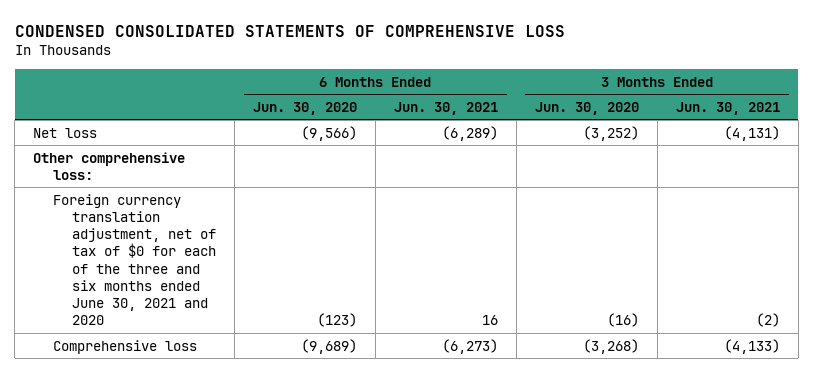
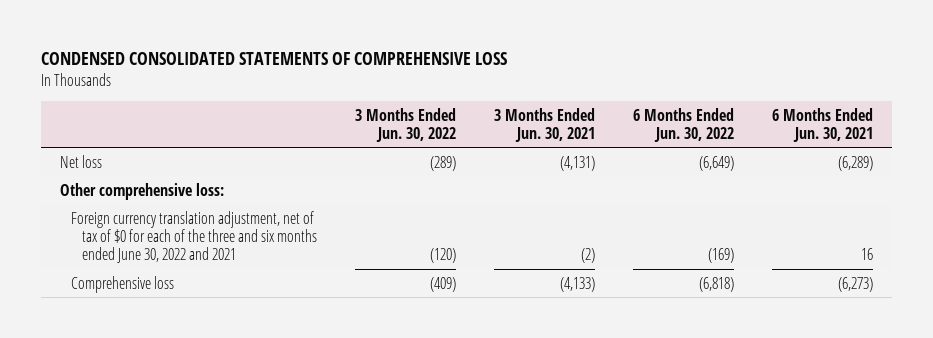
[252,101,357,115] Jun. 30, 2020 -> none
[534,101,639,115] Jun. 30, 2020 -> none
none -> [354,107,456,142] 3 Months Ended Jun. 30, 2022
none -> [632,107,734,142] 6 Months Ended Jun. 30, 2022
[52,193,216,326] Foreign currency translation adjustment, net of tax of $0 for each of the three and six months ended June 30, 2021 and 2020 -> [70,210,317,264] Foreign currency translation adjustment, net of tax of $0 for each of the three and six months ended June 30, 2022 and 2021

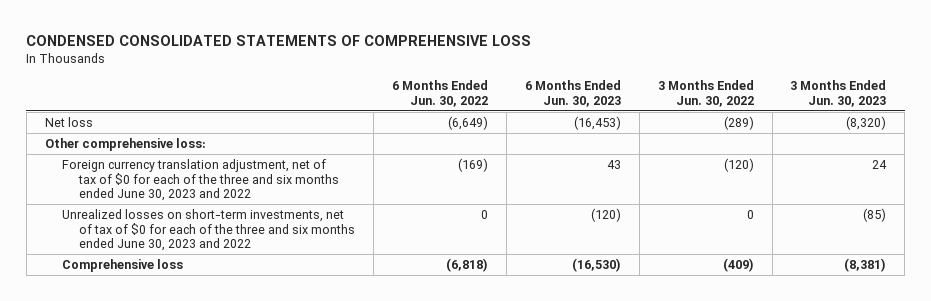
[493,107,595,142] 3 Months Ended Jun. 30, 2021 -> none
[771,107,873,142] 6 Months Ended Jun. 30, 2021 -> none
none -> [524,80,621,107] 6 Months Ended Jun. 30, 2023
none -> [790,80,887,107] 3 Months Ended Jun. 30, 2023
[70,210,317,264] Foreign currency translation adjustment, net of tax of $0 for each of the three and six months ended June 30, 2022 and 2021 -> [61,158,339,202] Foreign currency translation adjustment, net of tax of $0 for each of the three and six months ended June 30, 2023 and 2022
none -> [61,208,355,252] Unrealized losses on short-term investments, net of tax of $0 for each of the three and six months ended June 30, 2023 and 2022

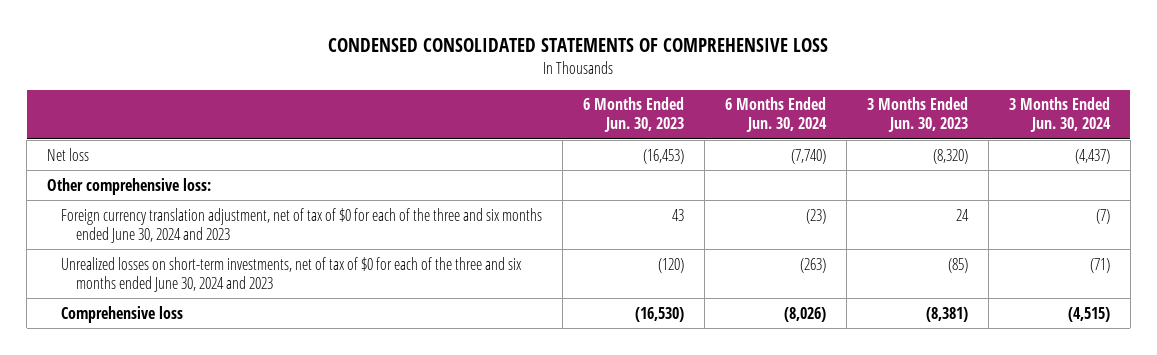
[391,80,488,107] 6 Months Ended Jun. 30, 2022 -> none
[657,80,754,107] 3 Months Ended Jun. 30, 2022 -> none
none -> [725,97,828,133] 6 Months Ended Jun. 30, 2024
none -> [1008,97,1111,133] 3 Months Ended Jun. 30, 2024
[61,158,339,202] Foreign currency translation adjustment, net of tax of $0 for each of the three and six months ended June 30, 2023 and 2022 -> [61,207,543,243] Foreign currency translation adjustment, net of tax of $0 for each of the three and six months ended June 30, 2024 and 2023
[61,208,355,252] Unrealized losses on short-term investments, net of tax of $0 for each of the three and six months ended June 30, 2023 and 2022 -> [61,256,523,292] Unrealized losses on short-term investments, net of tax of $0 for each of the three and six months ended June 30, 2024 and 2023

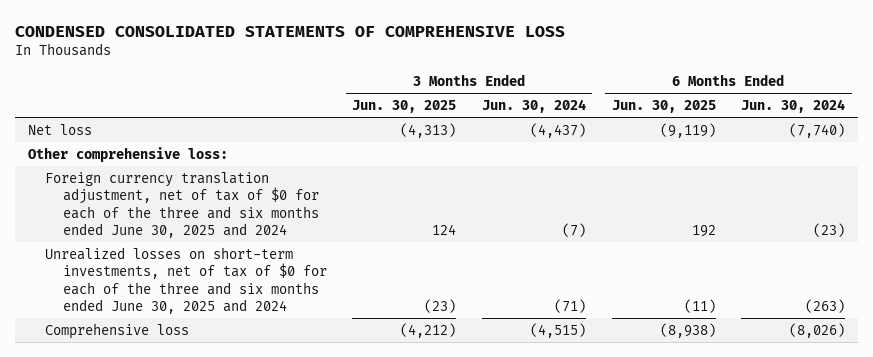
[583,97,685,133] 6 Months Ended Jun. 30, 2023 -> none
[866,97,968,133] 3 Months Ended Jun. 30, 2023 -> none
none -> [352,100,457,114] Jun. 30, 2025
none -> [611,100,716,114] Jun. 30, 2025
[61,207,543,243] Foreign currency translation adjustment, net of tax of $0 for each of the three and six months ended June 30, 2024 and 2023 -> [45,171,319,239] Foreign currency translation adjustment, net of tax of $0 for each of the three and six months ended June 30, 2025 and 2024
[61,256,523,292] Unrealized losses on short-term investments, net of tax of $0 for each of the three and six months ended June 30, 2024 and 2023 -> [45,246,327,315] Unrealized losses on short-term investments, net of tax of $0 for each of the three and six months ended June 30, 2025 and 2024

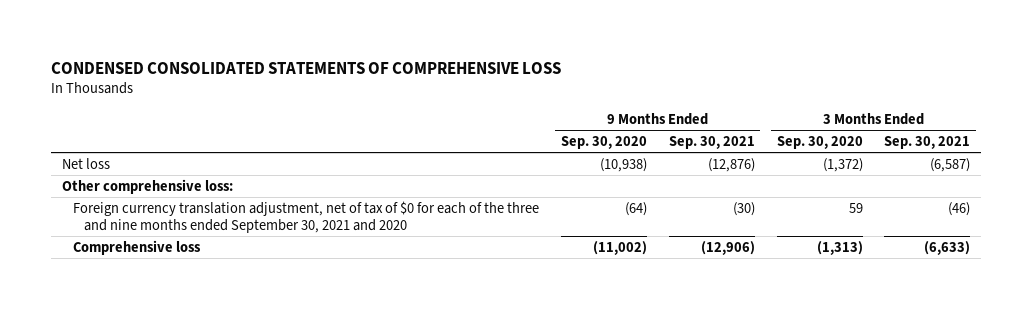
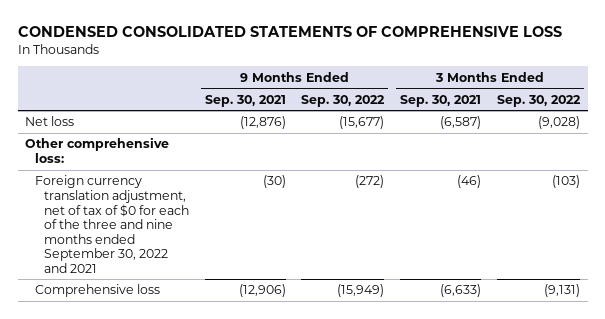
[560,136,647,150] Sep. 30, 2020 -> none
[776,136,863,150] Sep. 30, 2020 -> none
none -> [301,94,386,107] Sep. 30, 2022
none -> [496,94,581,107] Sep. 30, 2022
[72,200,539,234] Foreign currency translation adjustment, net of tax of $0 for each of the three and nine months ended September 30, 2021 and 2020 -> [34,175,189,273] Foreign currency translation adjustment, net of tax of $0 for each of the three and nine months ended September 30, 2022 and 2021

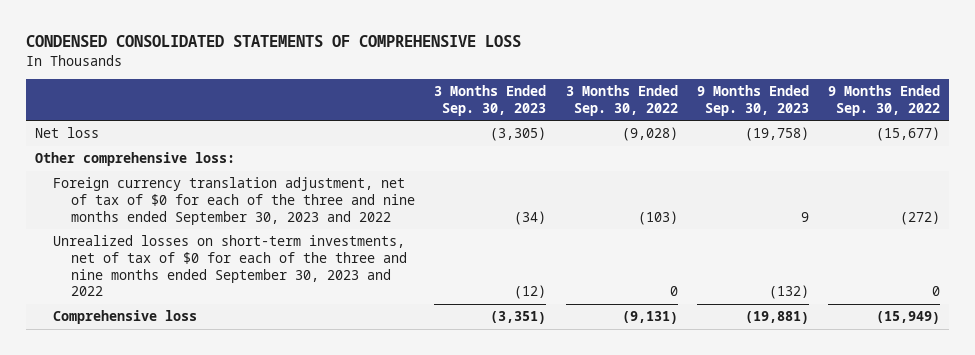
[204,94,286,107] Sep. 30, 2021 -> none
[400,94,482,107] Sep. 30, 2021 -> none
none -> [434,85,547,117] 3 Months Ended Sep. 30, 2023
none -> [696,85,809,117] 9 Months Ended Sep. 30, 2023
[34,175,189,273] Foreign currency translation adjustment, net of tax of $0 for each of the three and nine months ended September 30, 2022 and 2021 -> [53,177,416,225] Foreign currency translation adjustment, net of tax of $0 for each of the three and nine months ended September 30, 2023 and 2022
none -> [53,235,408,297] Unrealized losses on short-term investments, net of tax of $0 for each of the three and nine months ended September 30, 2023 and 2022

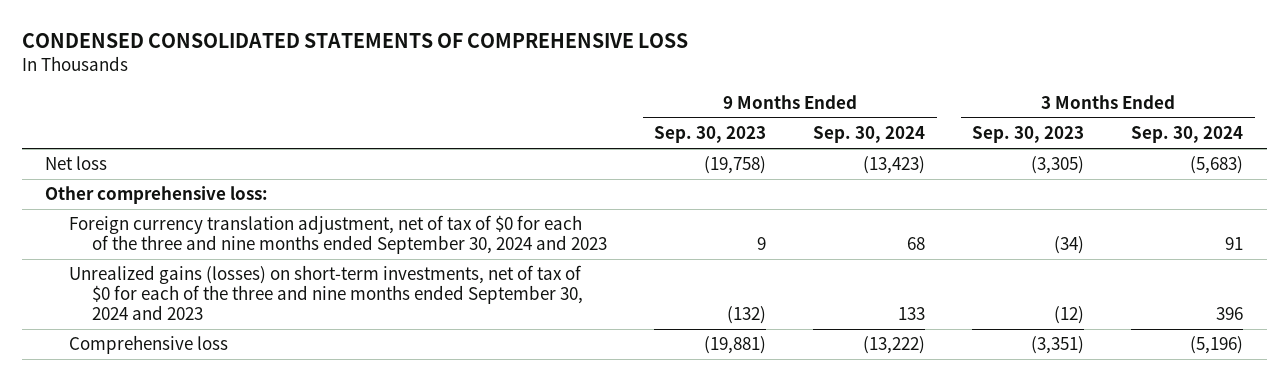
[565,85,678,117] 3 Months Ended Sep. 30, 2022 -> none
[827,85,940,117] 9 Months Ended Sep. 30, 2022 -> none
none -> [813,126,926,144] Sep. 30, 2024
none -> [1131,126,1244,144] Sep. 30, 2024
[53,177,416,225] Foreign currency translation adjustment, net of tax of $0 for each of the three and nine months ended September 30, 2023 and 2022 -> [68,215,608,255] Foreign currency translation adjustment, net of tax of $0 for each of the three and nine months ended September 30, 2024 and 2023
[53,235,408,297] Unrealized losses on short-term investments, net of tax of $0 for each of the three and nine months ended September 30, 2023 and 2022 -> [68,265,584,321] Unrealized gains (losses) on short-term investments, net of tax of $0 for each of the three and nine months ended September 30, 2024 and 2023

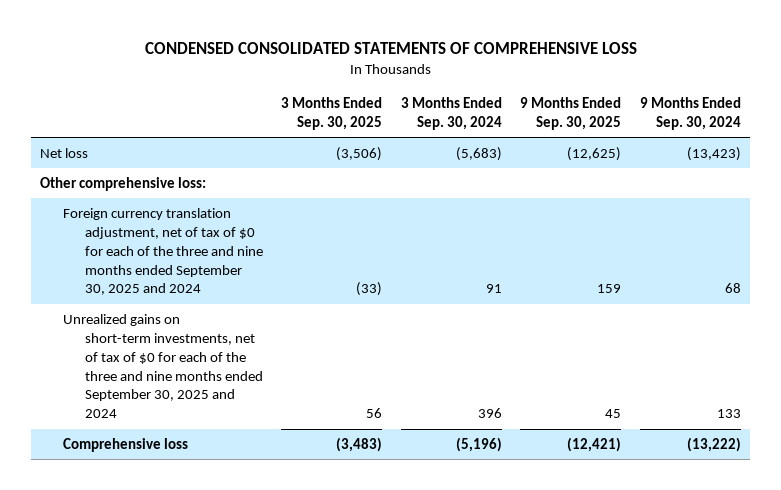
[654,126,767,144] Sep. 30, 2023 -> none
[972,126,1085,144] Sep. 30, 2023 -> none
none -> [281,97,383,131] 3 Months Ended Sep. 30, 2025
none -> [520,97,622,131] 9 Months Ended Sep. 30, 2025
[68,215,608,255] Foreign currency translation adjustment, net of tax of $0 for each of the three and nine months ended September 30, 2024 and 2023 -> [62,207,263,296] Foreign currency translation adjustment, net of tax of $0 for each of the three and nine months ended September 30, 2025 and 2024
[68,265,584,321] Unrealized gains (losses) on short-term investments, net of tax of $0 for each of the three and nine months ended September 30, 2024 and 2023 -> [62,313,263,419] Unrealized gains on short-term investments, net of tax of $0 for each of the three and nine months ended September 30, 2025 and 2024

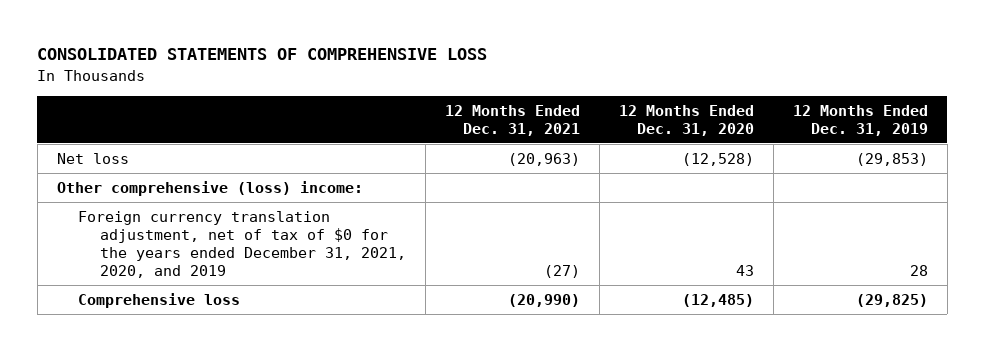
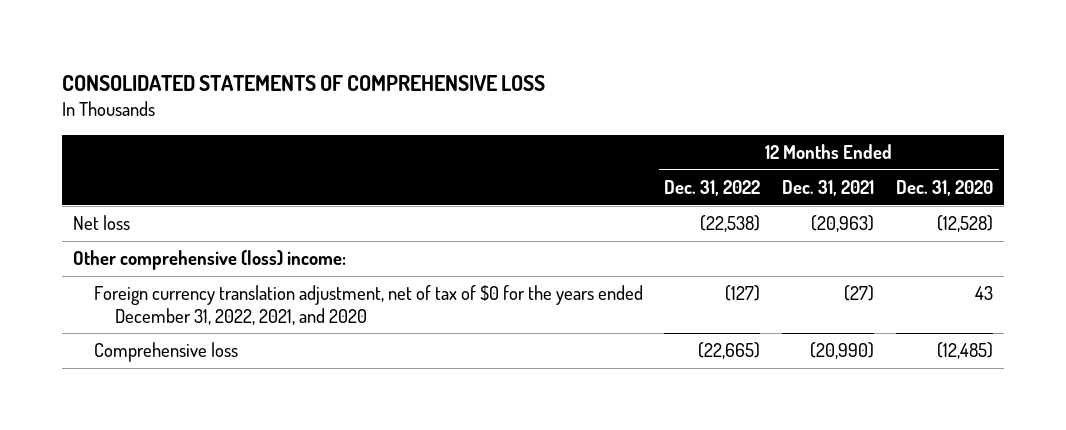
[792,104,928,136] 12 Months Ended Dec. 31, 2019 -> none
none -> [664,179,761,196] Dec. 31, 2022
[78,210,406,279] Foreign currency translation adjustment, net of tax of $0 for the years ended December 31, 2021, 2020, and 2019 -> [93,285,643,325] Foreign currency translation adjustment, net of tax of $0 for the years ended December 31, 2022, 2021, and 2020

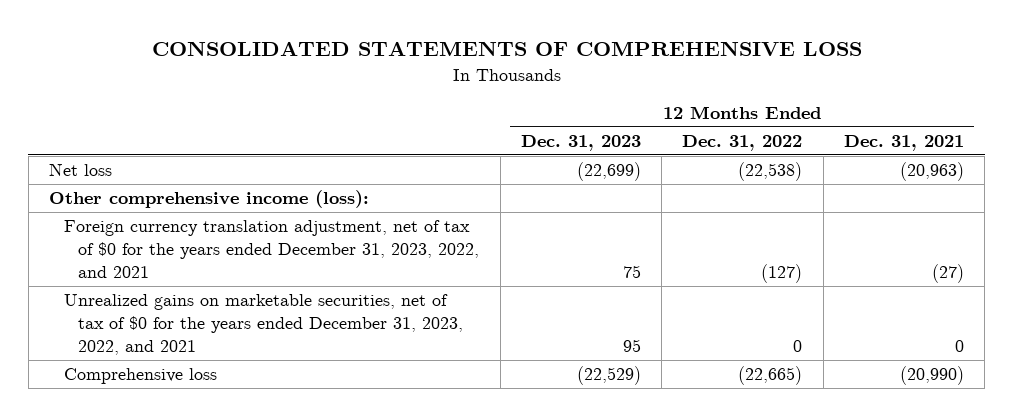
[896,179,994,196] Dec. 31, 2020 -> none
none -> [520,134,641,151] Dec. 31, 2023
[72,250,346,271] Other comprehensive (loss) income: -> [49,190,370,209] Other comprehensive income (loss):
[93,285,643,325] Foreign currency translation adjustment, net of tax of $0 for the years ended December 31, 2022, 2021, and 2020 -> [63,220,480,279] Foreign currency translation adjustment, net of tax of $0 for the years ended December 31, 2023, 2022, and 2021
none -> [63,294,464,356] Unrealized gains on marketable securities, net of tax of $0 for the years ended December 31, 2023, 2022, and 2021

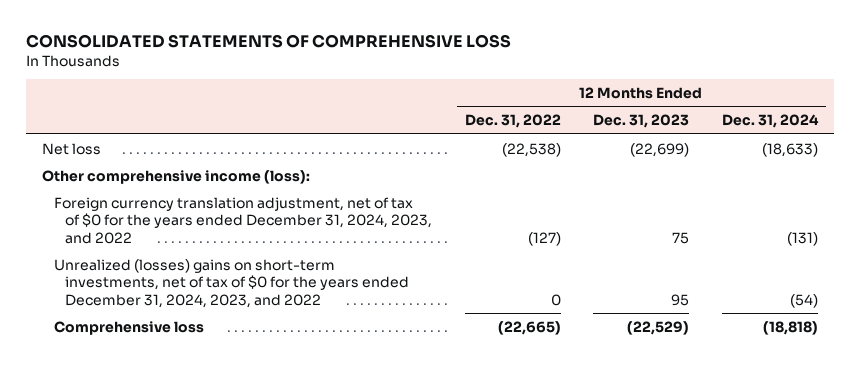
[843,134,964,151] Dec. 31, 2021 -> none
none -> [721,114,819,129] Dec. 31, 2024
[63,220,480,279] Foreign currency translation adjustment, net of tax of $0 for the years ended December 31, 2023, 2022, and 2021 -> [53,196,433,244] Foreign currency translation adjustment, net of tax of $0 for the years ended December 31, 2024, 2023, and 2022
[63,294,464,356] Unrealized gains on marketable securities, net of tax of $0 for the years ended December 31, 2023, 2022, and 2021 -> [53,258,410,308] Unrealized (losses) gains on short-term investments, net of tax of $0 for the years ended December 31, 2024, 2023, and 2022

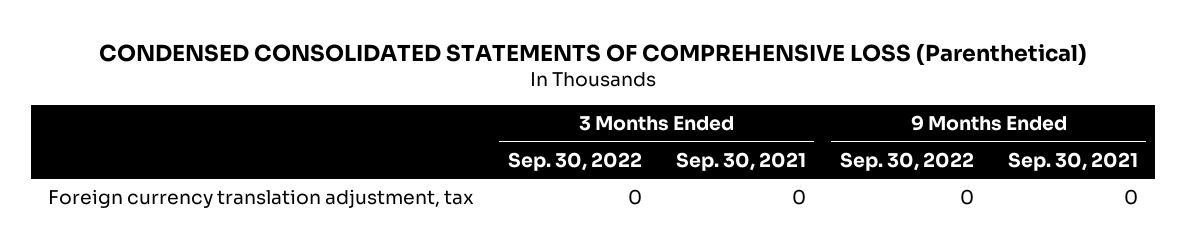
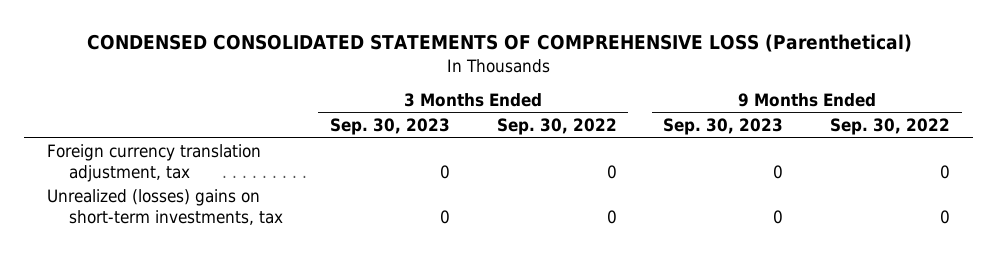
[675,151,806,171] Sep. 30, 2021 -> none
[1007,151,1138,171] Sep. 30, 2021 -> none
none -> [329,118,450,136] Sep. 30, 2023
none -> [663,118,784,136] Sep. 30, 2023
none -> [47,189,284,225] Unrealized (losses) gains on short-term investments, tax

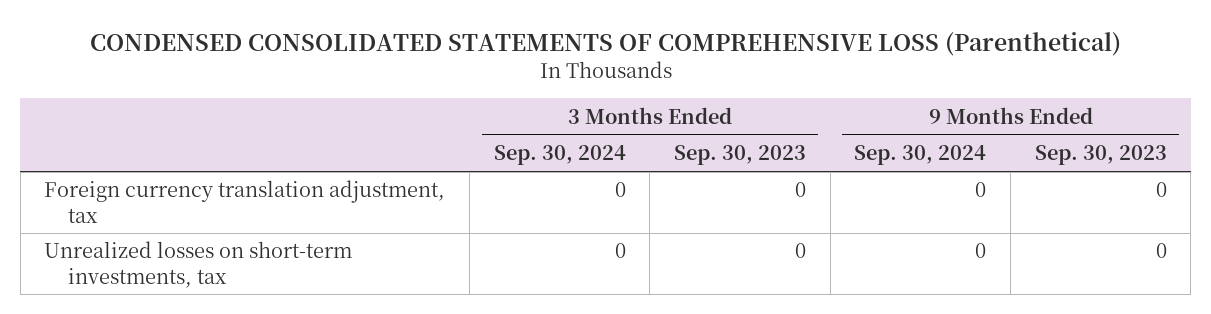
[496,118,617,136] Sep. 30, 2022 -> none
[829,118,950,136] Sep. 30, 2022 -> none
none -> [493,145,626,166] Sep. 30, 2024
none -> [854,145,987,166] Sep. 30, 2024
[47,189,284,225] Unrealized (losses) gains on short-term investments, tax -> [44,241,353,288] Unrealized losses on short-term investments, tax

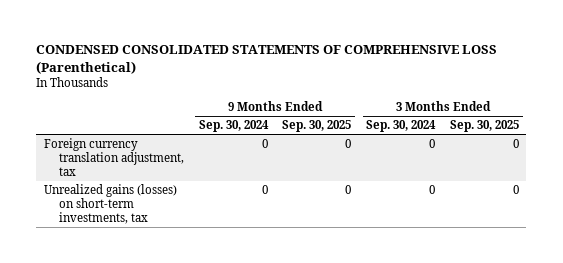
[674,145,807,166] Sep. 30, 2023 -> none
[1034,145,1167,166] Sep. 30, 2023 -> none
none -> [282,120,352,133] Sep. 30, 2025
none -> [450,120,520,133] Sep. 30, 2025
[44,241,353,288] Unrealized losses on short-term investments, tax -> [43,184,177,225] Unrealized gains (losses) on short-term investments, tax

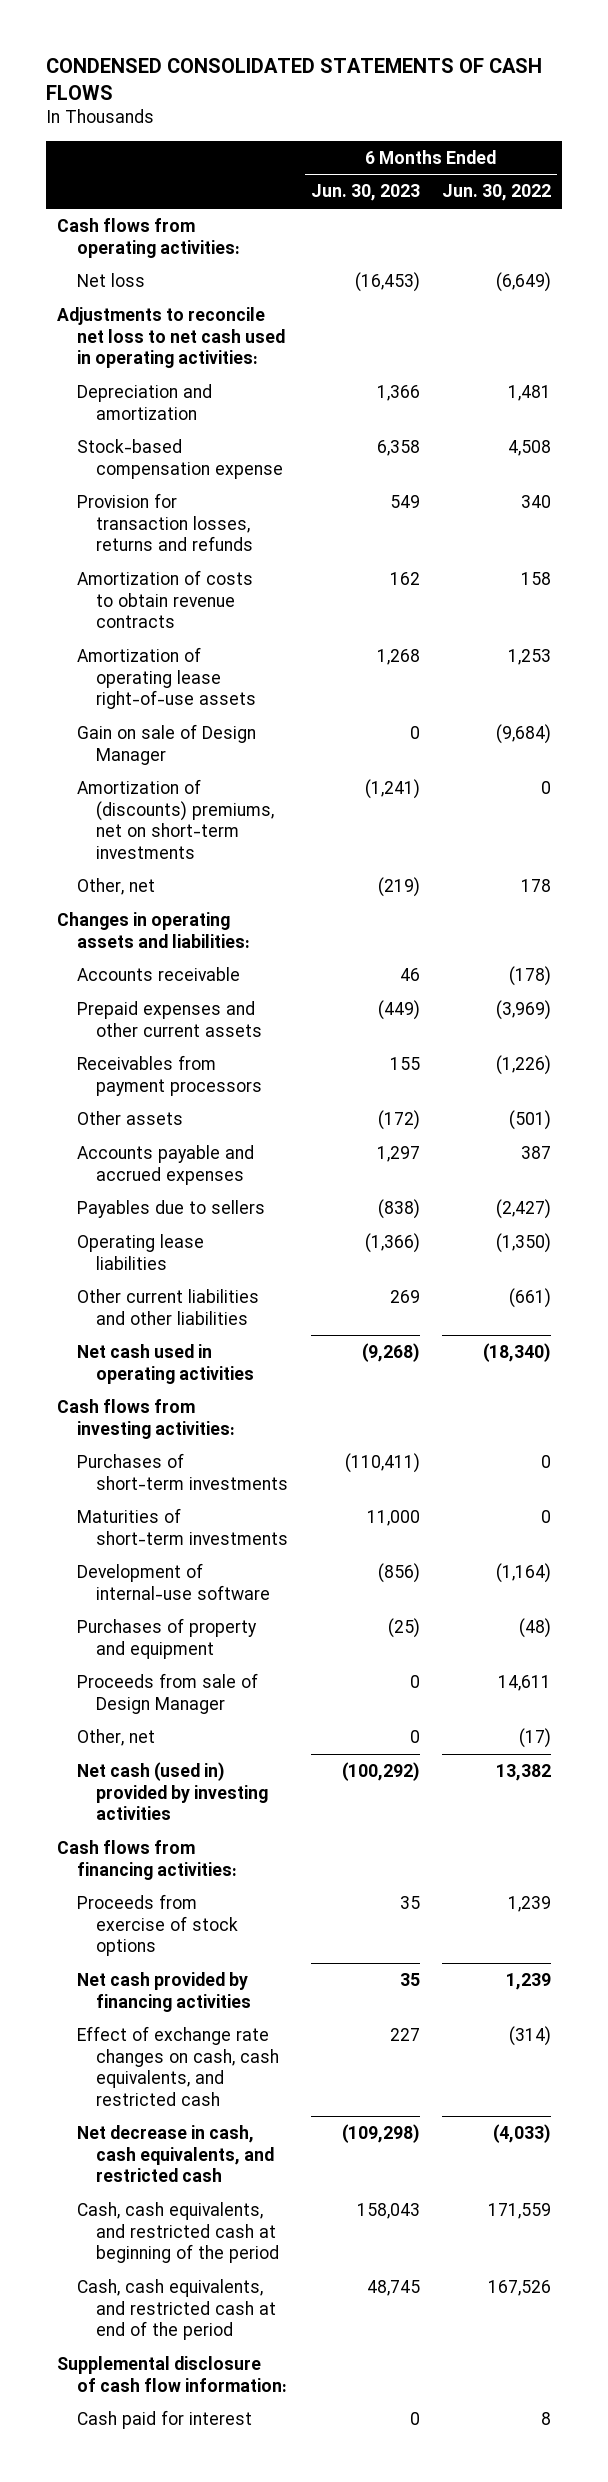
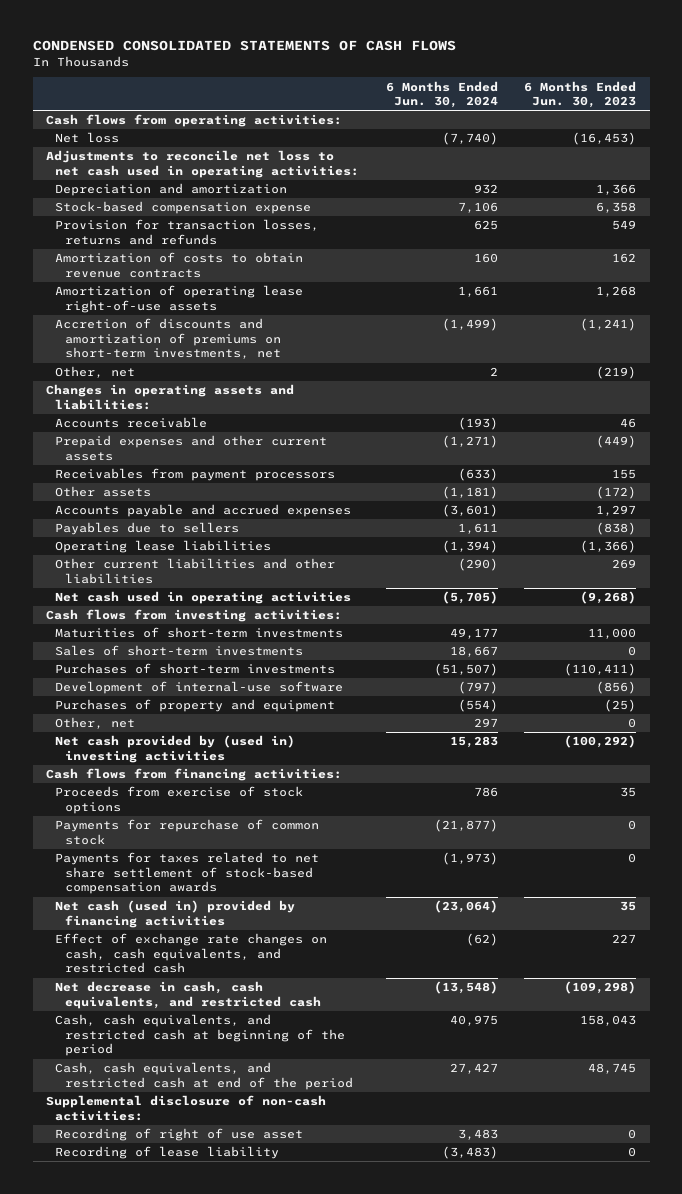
[442,184,552,202] Jun. 30, 2022 -> none
none -> [385,80,498,109] 6 Months Ended Jun. 30, 2024
[76,724,256,765] Gain on sale of Design Manager -> none
[76,779,275,859] Amortization of (discounts) premiums, net on short-term investments -> [55,318,281,360] Accretion of discounts and amortization of premiums on short-term investments, net
none -> [55,645,304,657] Sales of short-term investments
[76,1453,289,1490] Purchases of short-term investments -> [55,663,336,675] Purchases of short-term investments
[76,1673,258,1714] Proceeds from sale of Design Manager -> none
[76,1762,269,1821] Net cash (used in) provided by investing activities -> [55,735,296,763] Net cash provided by (used in) investing activities
none -> [55,819,320,845] Payments for repurchase of common stock
none -> [55,852,320,895] Payments for taxes related to net share settlement of stock-based compensation awards
[76,1972,252,2012] Net cash provided by financing activities -> [55,900,296,928] Net cash (used in) provided by financing activities
[76,2410,252,2430] Cash paid for interest -> none
[56,2356,287,2392] Supplemental disclosure of cash flow information: -> [45,1095,326,1121] Supplemental disclosure of non-cash activities:
none -> [55,1128,304,1142] Recording of right of use asset
none -> [55,1146,280,1160] Recording of lease liability

